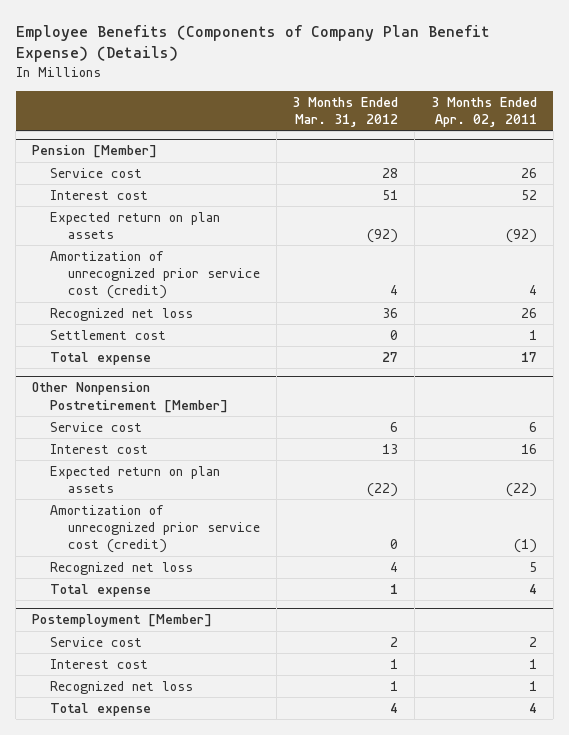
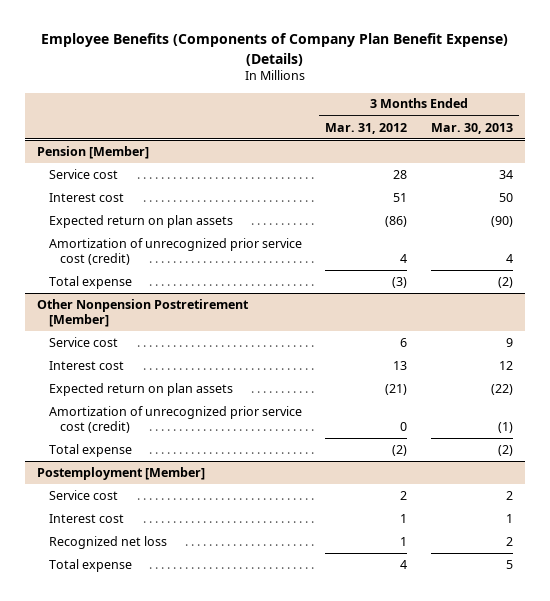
[431,96,538,127] 3 Months Ended Apr. 02, 2011 -> none
none -> [430,122,513,134] Mar. 30, 2013
[367,229,399,244] (92) -> [385,215,408,227] (86)
[49,307,193,321] Recognized net loss -> none
[49,329,166,340] Settlement cost -> none
[382,351,399,362] 27 -> [392,276,408,288] (3)
[367,483,399,498] (22) -> [385,383,408,395] (21)
[49,561,193,575] Recognized net loss -> none
[390,583,399,594] 1 -> [392,444,408,456] (2)

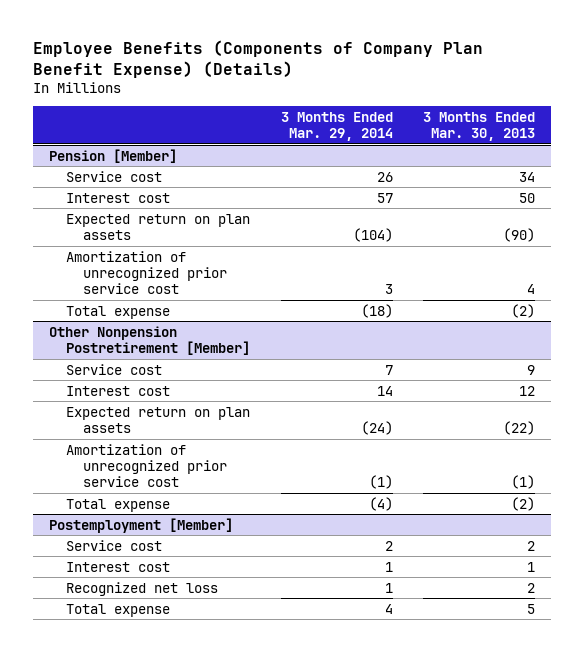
[325,122,408,134] Mar. 31, 2012 -> none
none -> [280,111,393,141] 3 Months Ended Mar. 29, 2014
[48,237,302,266] Amortization of unrecognized prior service cost (credit) -> [65,250,228,295] Amortization of unrecognized prior service cost
[48,405,302,434] Amortization of unrecognized prior service cost (credit) -> [65,443,228,488] Amortization of unrecognized prior service cost

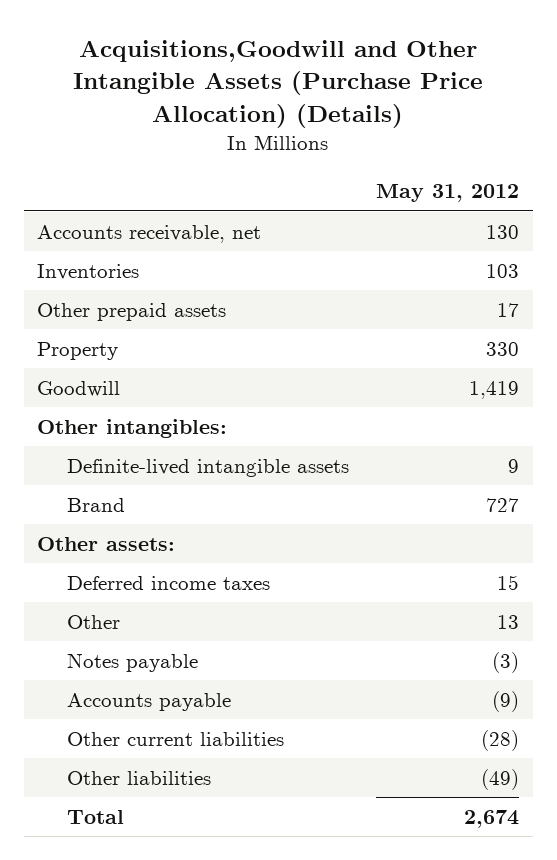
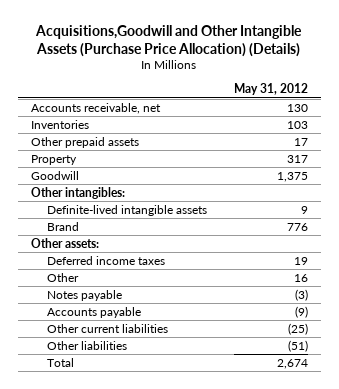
[486,341,520,356] 330 -> [286,154,308,163] 317
[469,380,520,399] 1,419 -> [276,171,308,182] 1,375
[486,497,520,512] 727 -> [286,222,308,231] 776
[497,574,520,590] 15 -> [293,256,308,265] 19
[497,614,520,629] 13 -> [293,273,308,282] 16
[481,729,520,751] (28) -> [287,322,308,335] (25)
[481,768,520,790] (49) -> [287,339,308,352] (51)

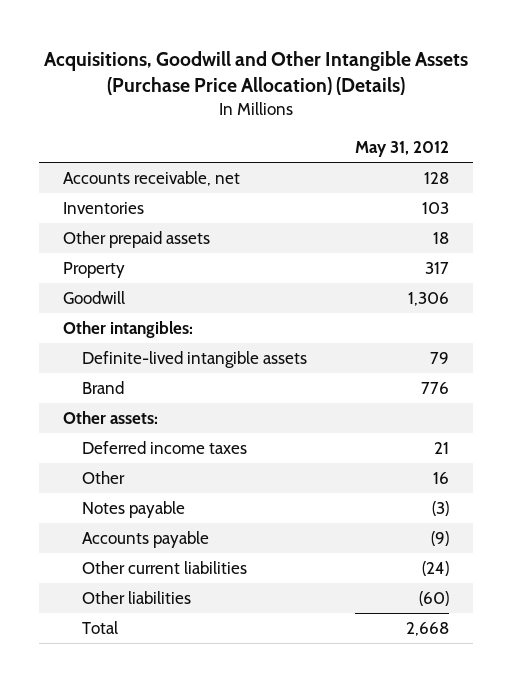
[35,24,303,57] Acquisitions,Goodwill and Other Intangible Assets (Purchase Price Allocation) (Details) -> [43,50,468,95] Acquisitions, Goodwill and Other Intangible Assets (Purchase Price Allocation) (Details)
[286,103,308,112] 130 -> [423,172,449,185] 128
[293,137,308,146] 17 -> [432,232,449,245] 18
[276,171,308,182] 1,375 -> [407,292,449,307] 1,306
[300,205,308,214] 9 -> [429,352,449,365] 79
[293,256,308,265] 19 -> [433,442,449,455] 21
[287,322,308,335] (25) -> [421,561,449,577] (24)
[287,339,308,352] (51) -> [418,591,449,607] (60)
[276,358,308,369] 2,674 -> [405,622,449,637] 2,668

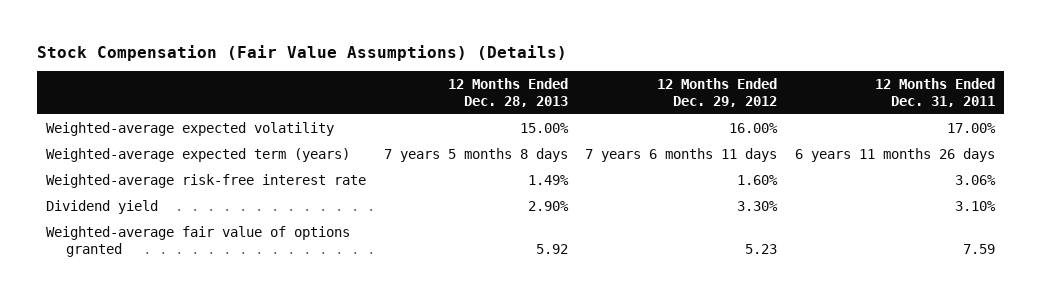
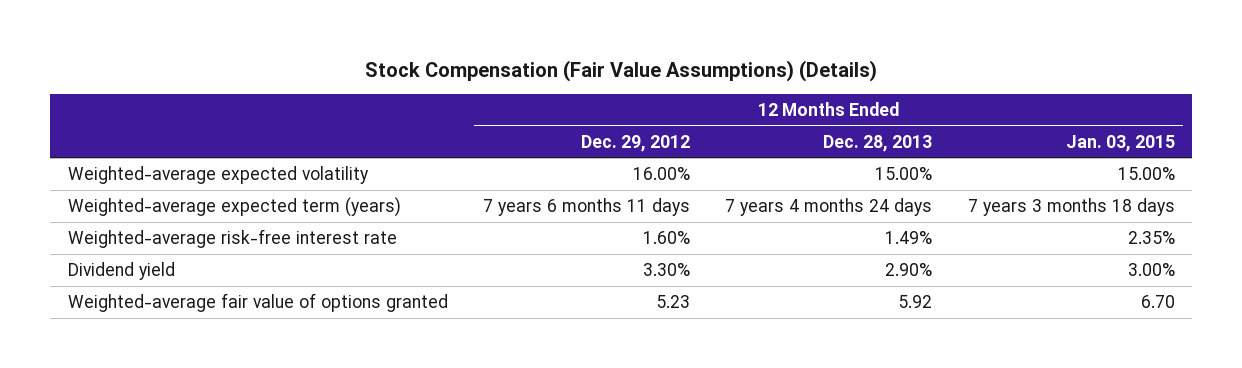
[875,77,996,107] 12 Months Ended Dec. 31, 2011 -> none
none -> [1065,134,1175,152] Jan. 03, 2015
[383,147,568,162] 7 years 5 months 8 days -> [725,197,933,216] 7 years 4 months 24 days

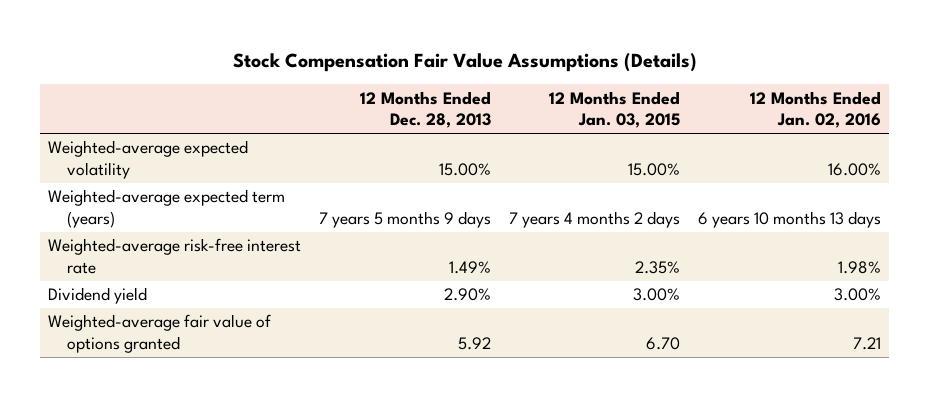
[365,59,878,82] Stock Compensation (Fair Value Assumptions) (Details) -> [232,52,697,72] Stock Compensation Fair Value Assumptions (Details)
[581,134,691,152] Dec. 29, 2012 -> none
none -> [749,90,881,129] 12 Months Ended Jan. 02, 2016
[725,197,933,216] 7 years 4 months 24 days -> [319,211,492,229] 7 years 5 months 9 days
[967,197,1175,216] 7 years 3 months 18 days -> [508,211,680,229] 7 years 4 months 2 days

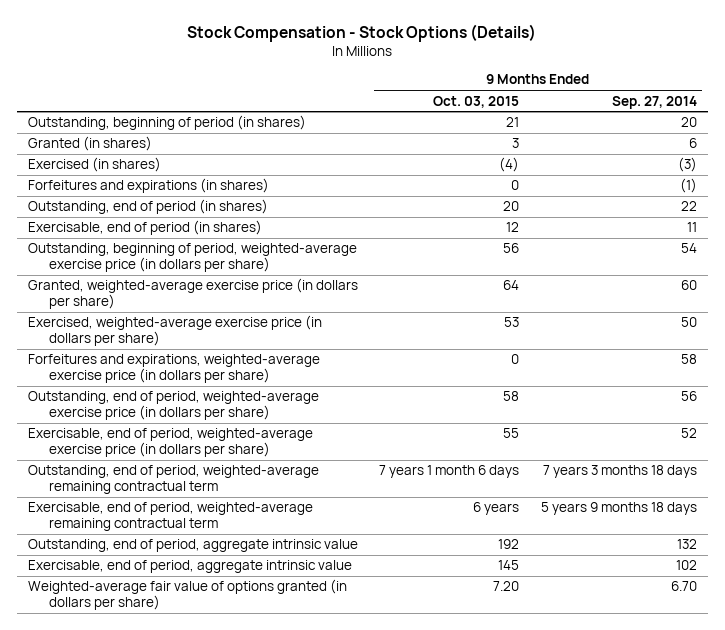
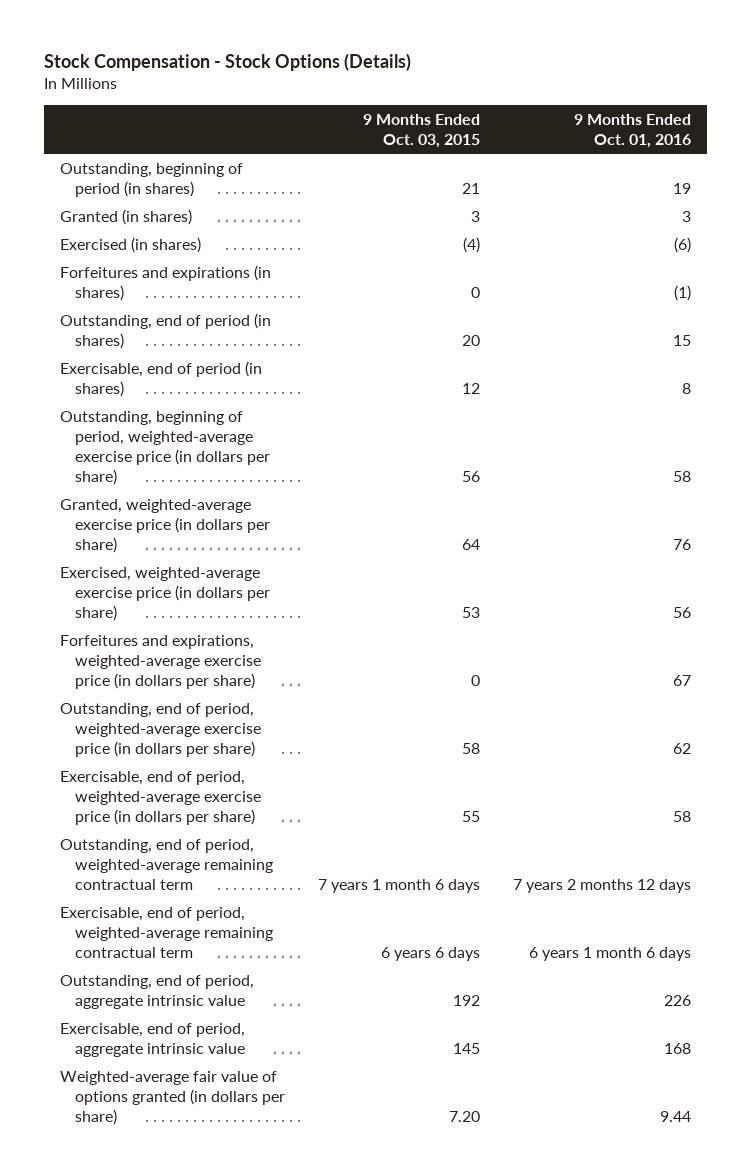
[611,95,697,109] Sep. 27, 2014 -> none
none -> [573,113,691,148] 9 Months Ended Oct. 01, 2016
[473,502,520,516] 6 years -> [380,946,480,961] 6 years 6 days

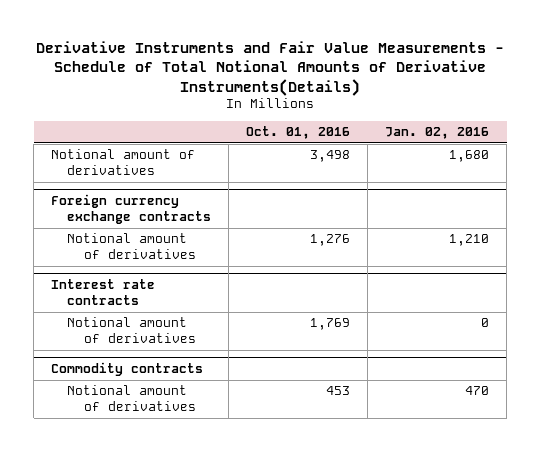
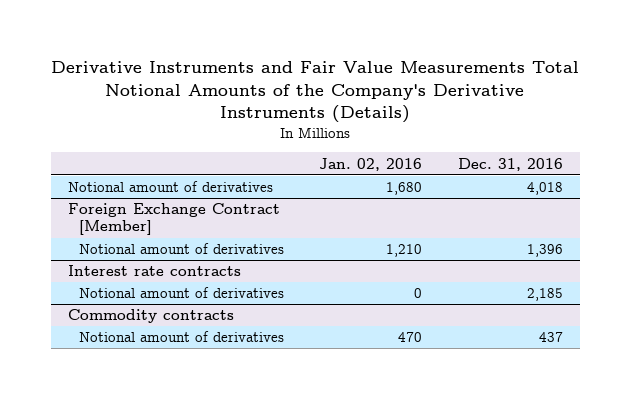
[36,40,505,96] Derivative Instruments and Fair Value Measurements - Schedule of Total Notional Amounts of Derivative Instruments(Details) -> [51,61,580,124] Derivative Instruments and Fair Value Measurements Total Notional Amounts of the Company's Derivative Instruments (Details)
[246,126,351,140] Oct. 01, 2016 -> none
none -> [457,157,563,171] Dec. 31, 2016
[51,194,212,224] Foreign currency exchange contracts -> [68,203,281,236] Foreign Exchange Contract [Member]

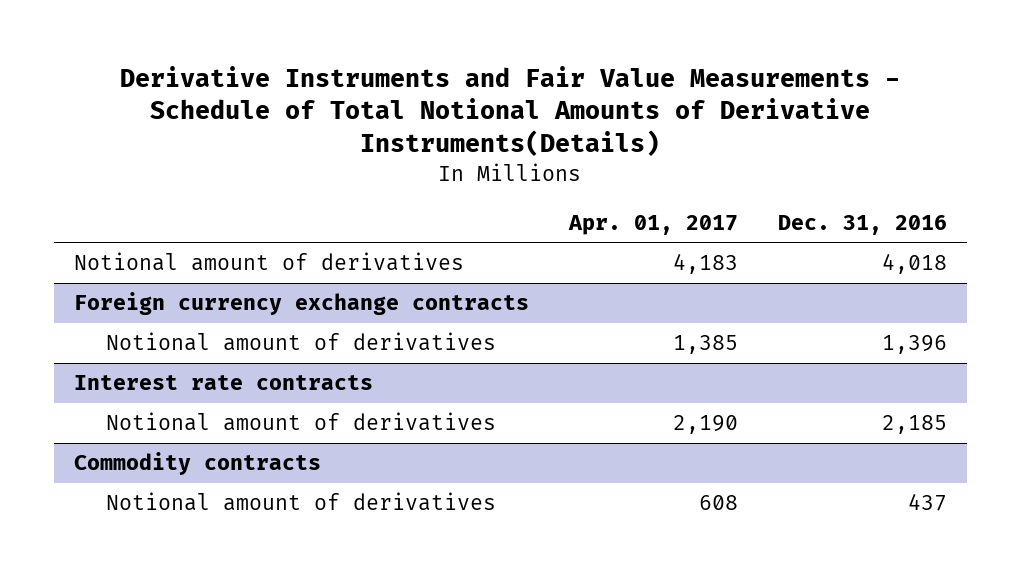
[51,61,580,124] Derivative Instruments and Fair Value Measurements Total Notional Amounts of the Company's Derivative Instruments (Details) -> [120,65,901,157] Derivative Instruments and Fair Value Measurements - Schedule of Total Notional Amounts of Derivative Instruments(Details)
[319,157,423,171] Jan. 02, 2016 -> none
none -> [567,214,738,235] Apr. 01, 2017
[68,203,281,236] Foreign Exchange Contract [Member] -> [73,292,529,316] Foreign currency exchange contracts

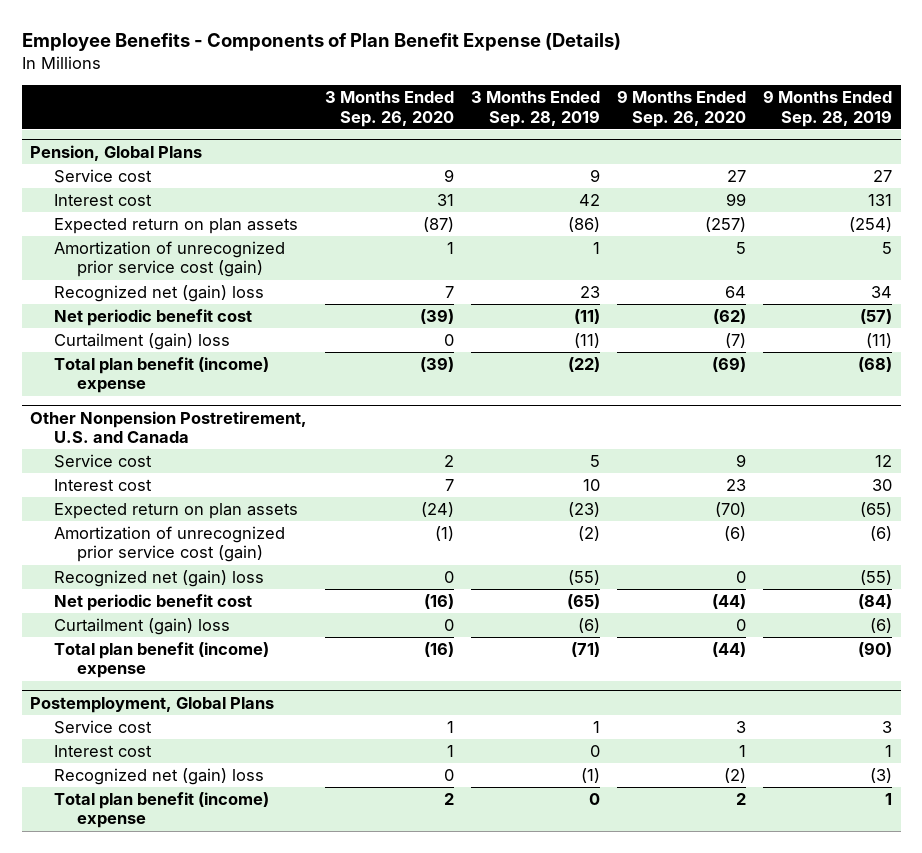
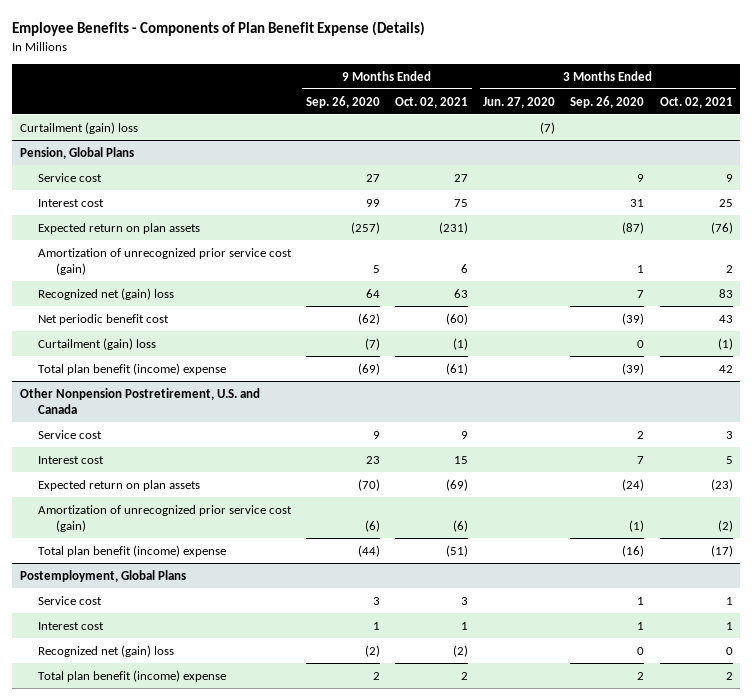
[470,91,600,127] 3 Months Ended Sep. 28, 2019 -> none
[763,90,893,127] 9 Months Ended Sep. 28, 2019 -> none
none -> [395,96,469,108] Oct. 02, 2021
none -> [483,96,556,108] Jun. 27, 2020
none -> [659,96,733,108] Oct. 02, 2021
none -> [19,121,138,134] Curtailment (gain) loss
[53,570,264,588] Recognized net (gain) loss -> none
[53,594,252,612] Net periodic benefit cost -> none
[53,618,230,636] Curtailment (gain) loss -> none

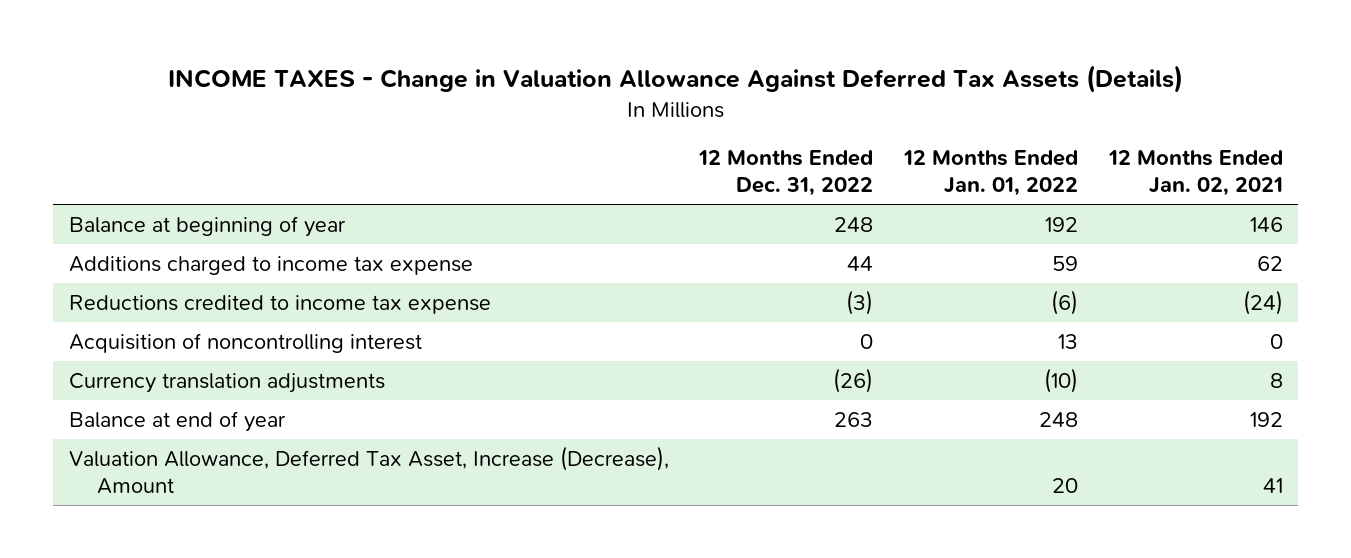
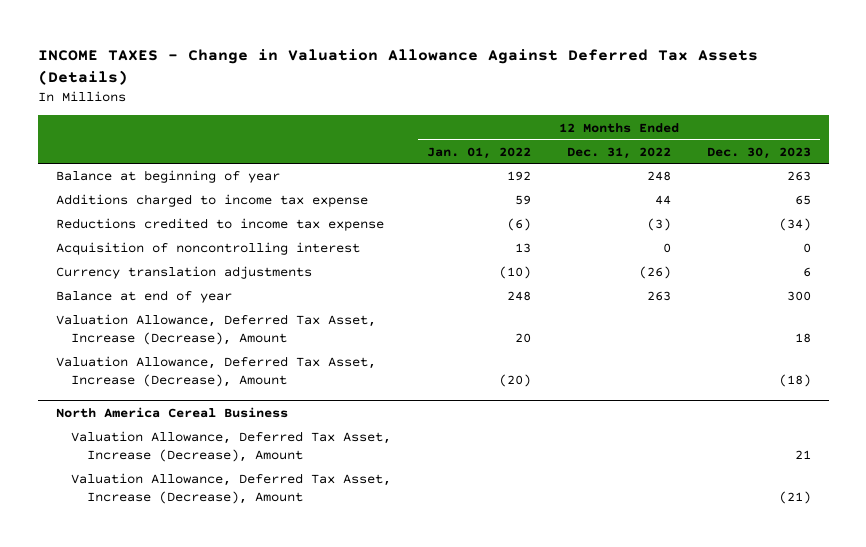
[1107,150,1283,197] 12 Months Ended Jan. 02, 2021 -> none
none -> [706,146,811,159] Dec. 30, 2023
none -> [55,356,376,387] Valuation Allowance, Deferred Tax Asset, Increase (Decrease), Amount
none -> [55,406,288,418] North America Cereal Business
none -> [71,431,392,462] Valuation Allowance, Deferred Tax Asset, Increase (Decrease), Amount
none -> [71,473,392,504] Valuation Allowance, Deferred Tax Asset, Increase (Decrease), Amount

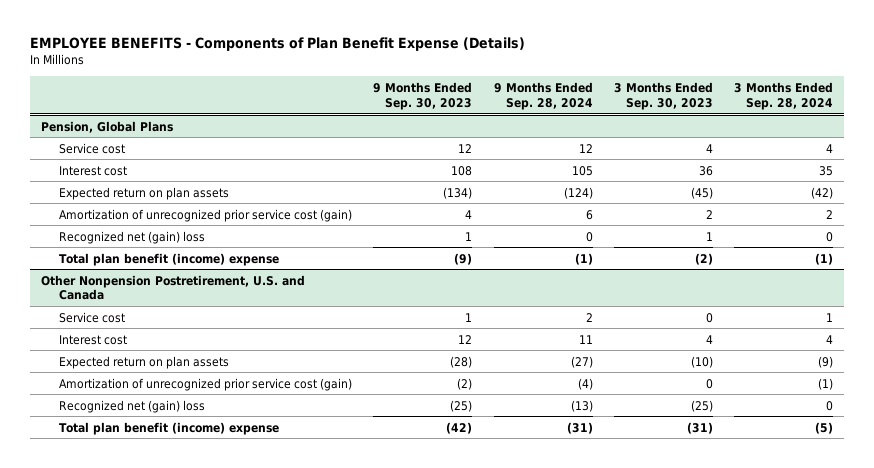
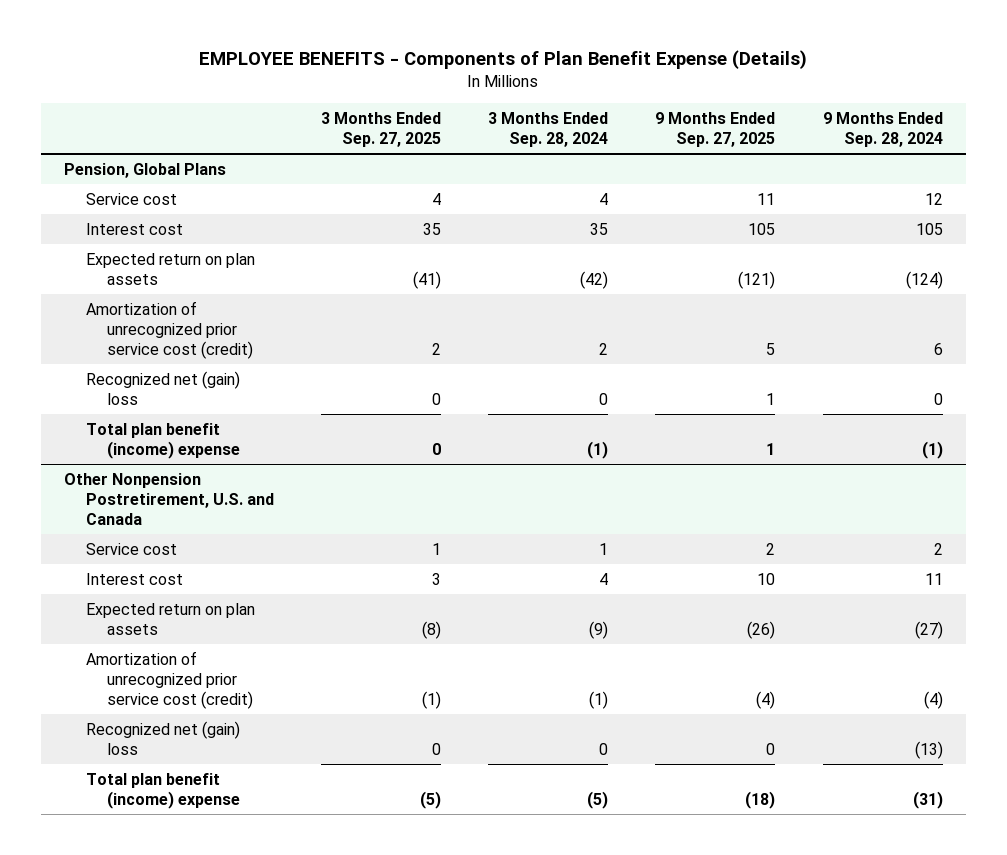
[373,81,473,110] 9 Months Ended Sep. 30, 2023 -> none
[614,81,714,110] 3 Months Ended Sep. 30, 2023 -> none
none -> [321,111,442,147] 3 Months Ended Sep. 27, 2025
none -> [655,111,776,147] 9 Months Ended Sep. 27, 2025
[59,208,353,222] Amortization of unrecognized prior service cost (gain) -> [85,300,254,359] Amortization of unrecognized prior service cost (credit)
[59,377,353,391] Amortization of unrecognized prior service cost (gain) -> [85,650,254,709] Amortization of unrecognized prior service cost (credit)

